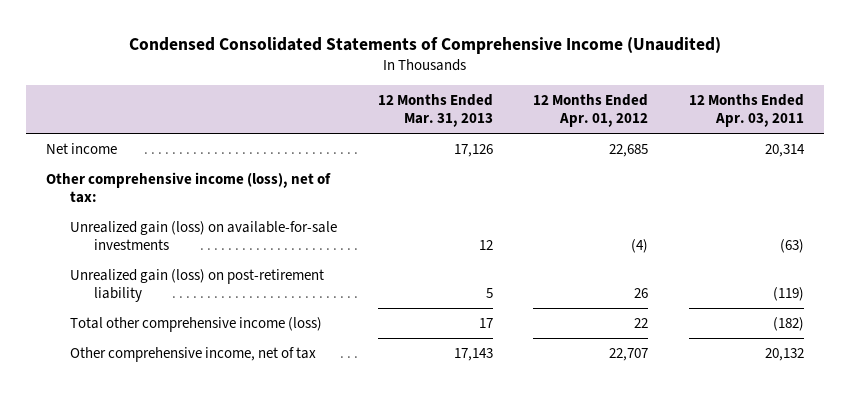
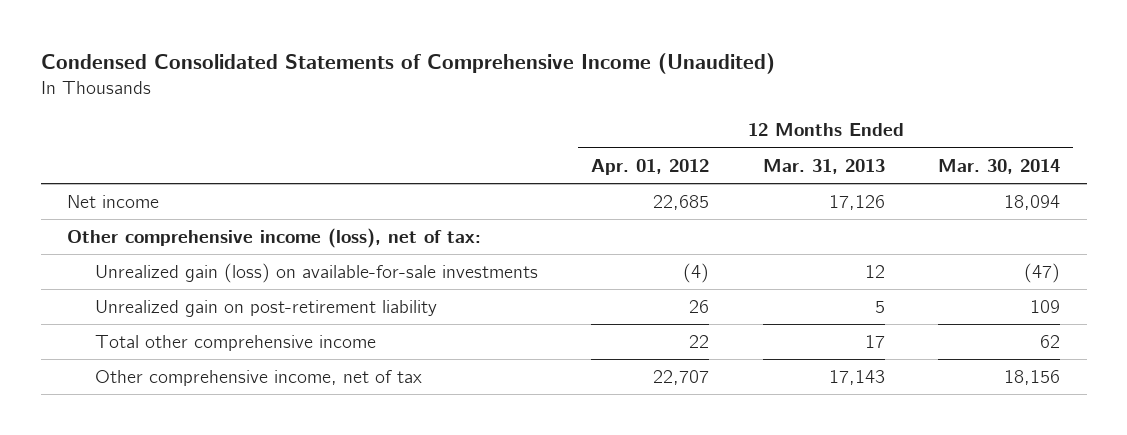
[688,94,804,128] 12 Months Ended Apr. 03, 2011 -> none
none -> [938,158,1061,174] Mar. 30, 2014
[70,269,325,302] Unrealized gain (loss) on post-retirement liability -> [94,300,437,318] Unrealized gain on post-retirement liability
[70,317,323,333] Total other comprehensive income (loss) -> [94,335,376,352] Total other comprehensive income

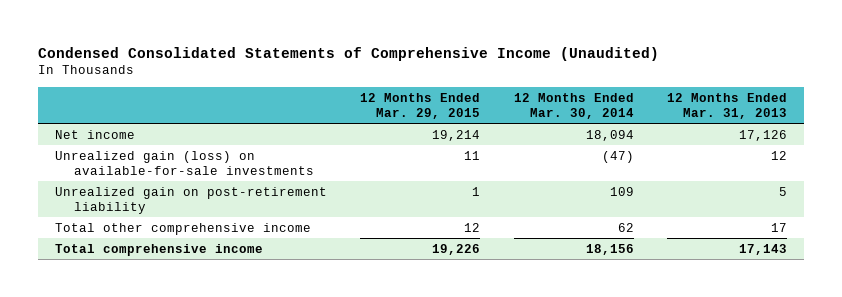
[591,158,710,175] Apr. 01, 2012 -> none
none -> [360,92,481,119] 12 Months Ended Mar. 29, 2015
[67,228,482,249] Other comprehensive income (loss), net of tax: -> none
[94,370,422,387] Other comprehensive income, net of tax -> [55,243,264,256] Total comprehensive income

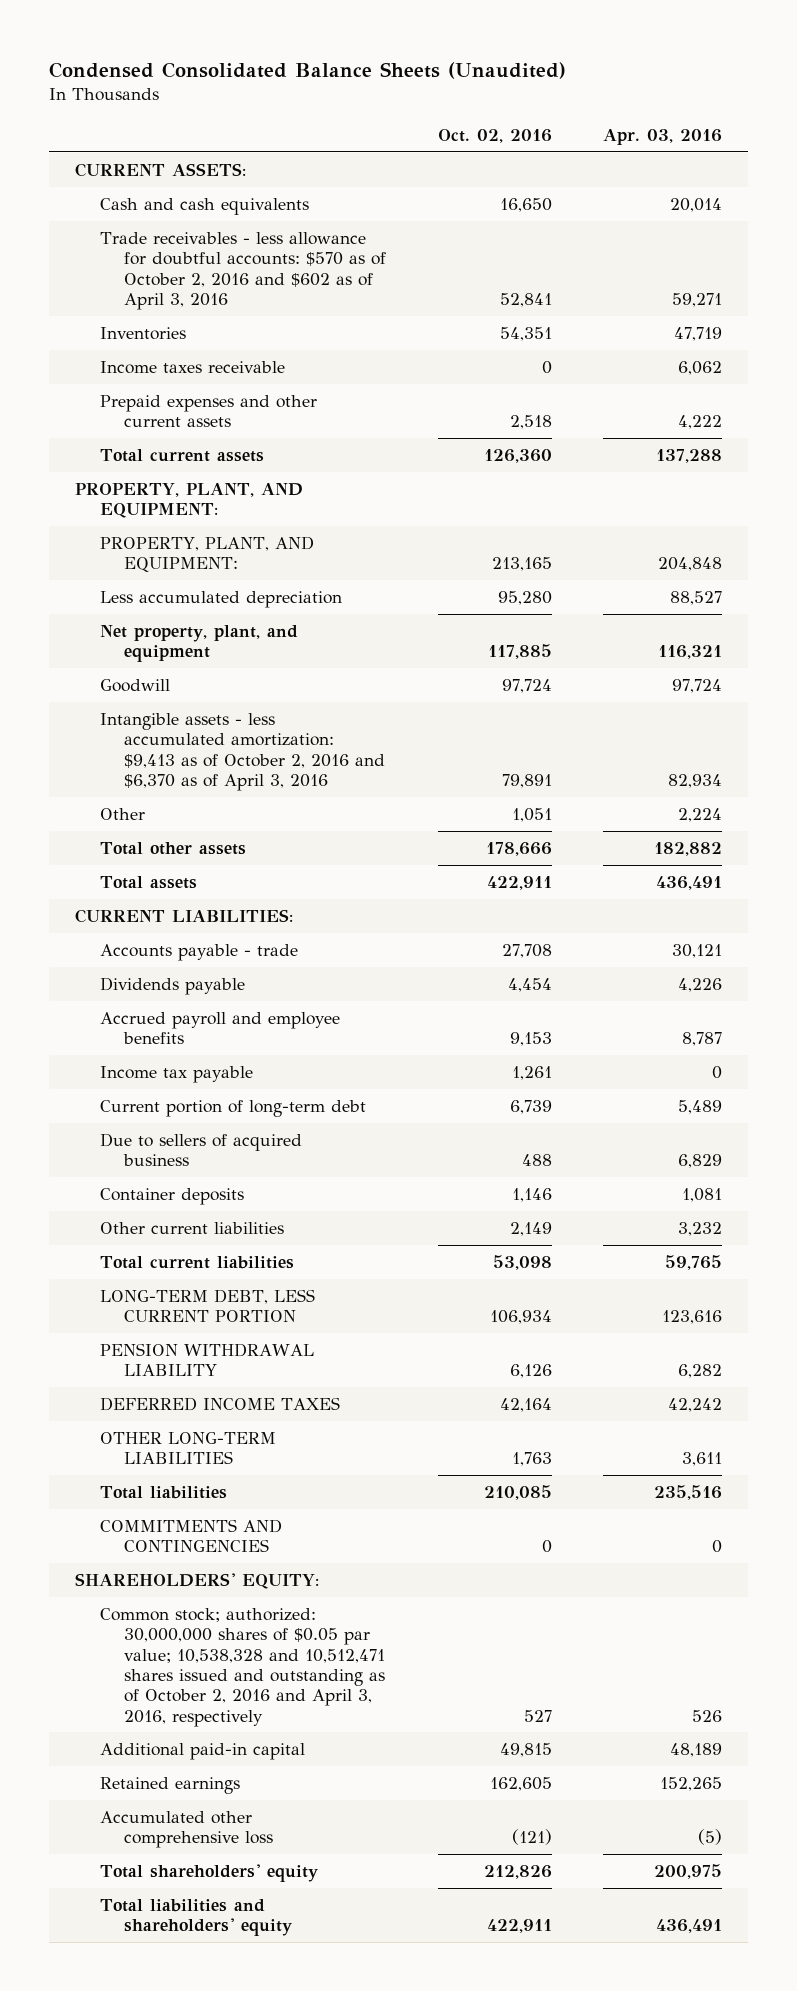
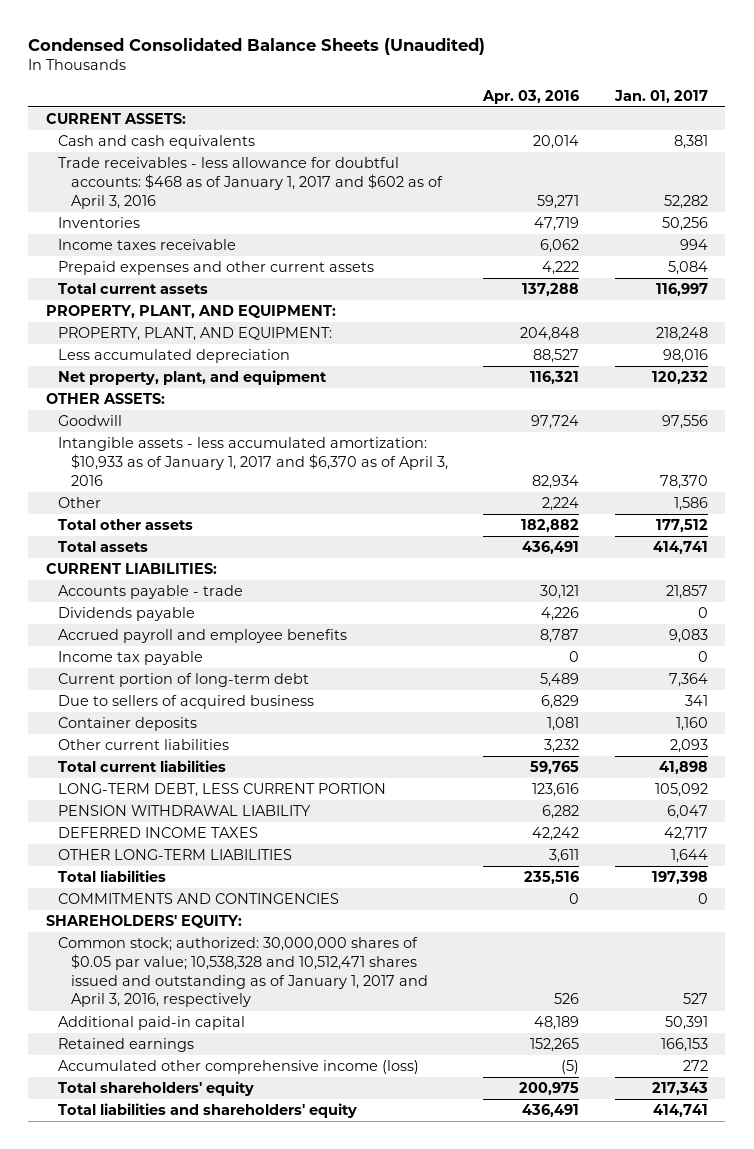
[437,128,552,143] Oct. 02, 2016 -> none
none -> [613,89,708,103] Jan. 01, 2017
[99,231,387,310] Trade receivables - less allowance for doubtful accounts: $570 as of October 2, 2016 and $602 as of April 3, 2016 -> [58,157,443,209] Trade receivables - less allowance for doubtful accounts: $468 as of January 1, 2017 and $602 as of April 3, 2016
none -> [45,393,165,405] OTHER ASSETS:
[99,712,386,791] Intangible assets - less accumulated amortization: $9,413 as of October 2, 2016 and $6,370 as of April 3, 2016 -> [58,437,448,486] Intangible assets - less accumulated amortization: $10,933 as of January 1, 2017 and $6,370 as of April 3, 2016
[99,1607,386,1727] Common stock; authorized: 30,000,000 shares of $0.05 par value; 10,538,328 and 10,512,471 shares issued and outstanding as of October 2, 2016 and April 3, 2016, respectively -> [58,937,428,1008] Common stock; authorized: 30,000,000 shares of $0.05 par value; 10,538,328 and 10,512,471 shares issued and outstanding as of January 1, 2017 and April 3, 2016, respectively
[99,1810,274,1849] Accumulated other comprehensive loss -> [58,1060,420,1075] Accumulated other comprehensive income (loss)

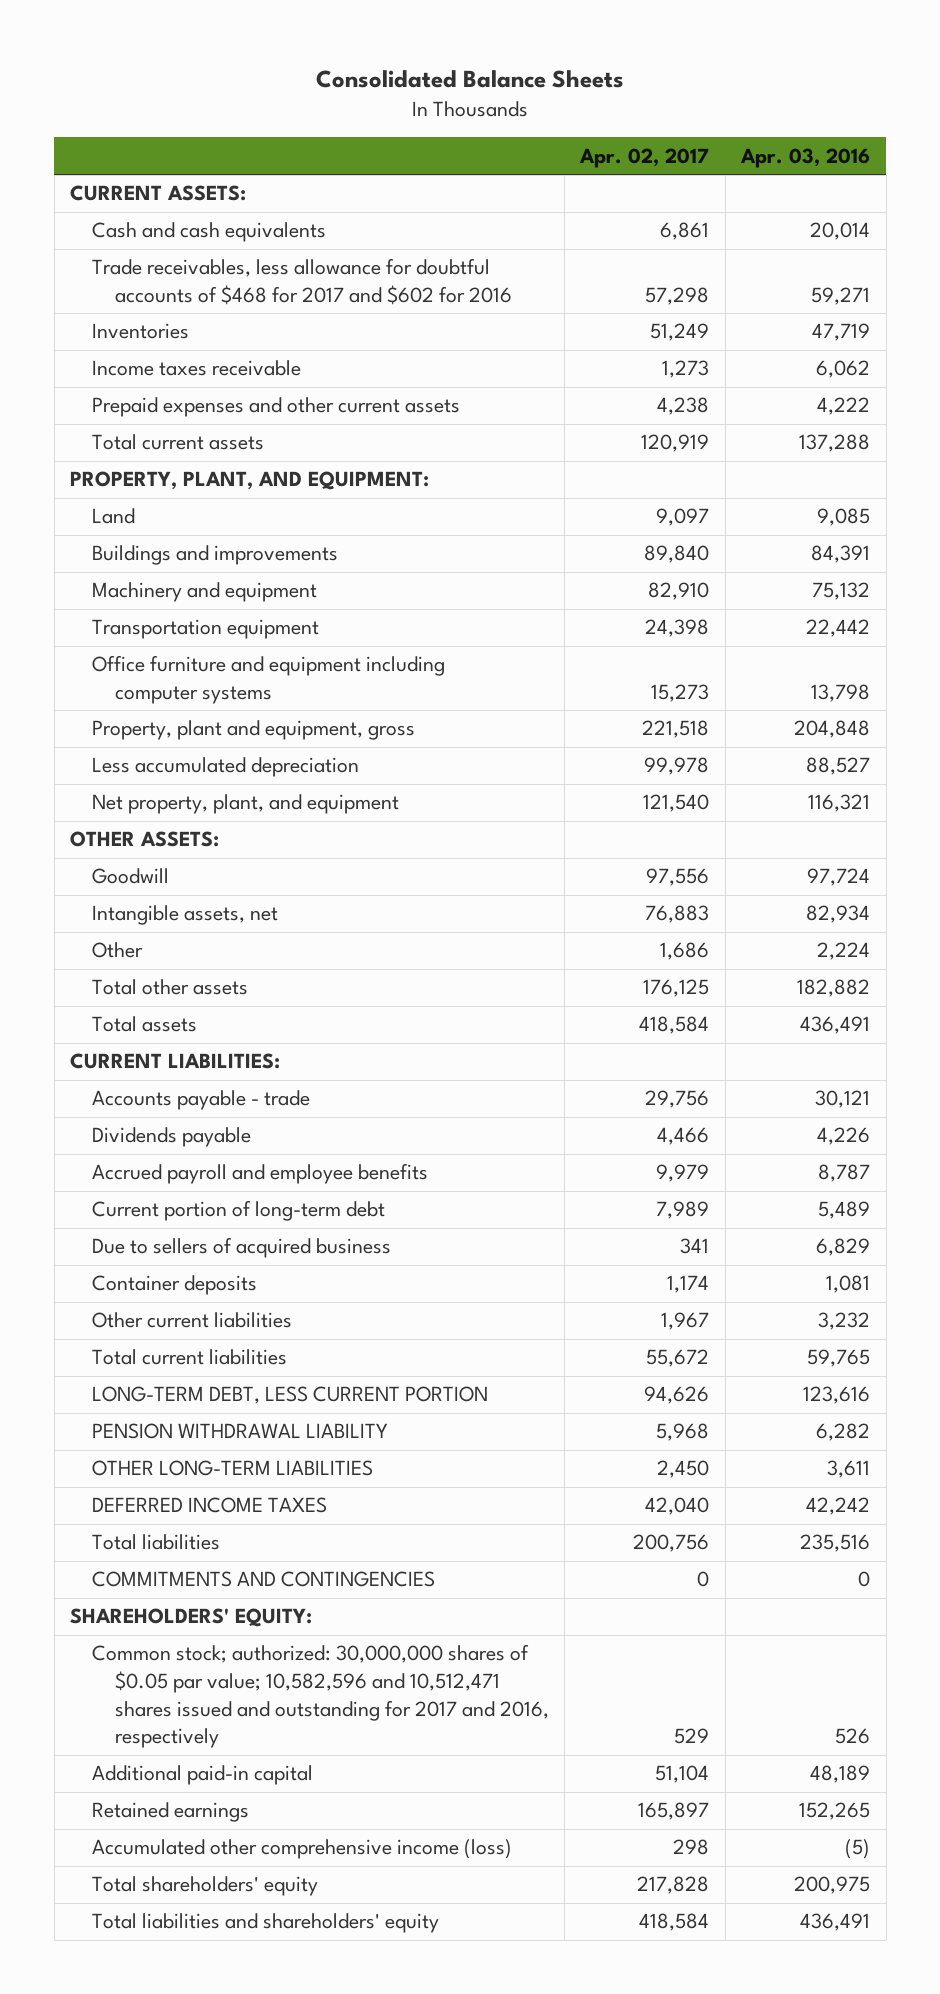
[28,37,486,55] Condensed Consolidated Balance Sheets (Unaudited) -> [316,70,625,89] Consolidated Balance Sheets
[613,89,708,103] Jan. 01, 2017 -> none
none -> [579,147,710,168] Apr. 02, 2017
[58,157,443,209] Trade receivables - less allowance for doubtful accounts: $468 as of January 1, 2017 and $602 as of April 3, 2016 -> [92,258,512,306] Trade receivables, less allowance for doubtful accounts of $468 for 2017 and $602 for 2016
none -> [92,508,136,525] Land
none -> [92,545,339,566] Buildings and improvements
none -> [92,582,318,603] Machinery and equipment
none -> [92,619,320,640] Transportation equipment
none -> [92,655,446,705] Office furniture and equipment including computer systems
[58,327,333,342] PROPERTY, PLANT, AND EQUIPMENT: -> [92,720,416,741] Property, plant and equipment, gross
[58,437,448,486] Intangible assets - less accumulated amortization: $10,933 as of January 1, 2017 and $6,370 as of April 3, 2016 -> [92,905,279,926] Intangible assets, net
[58,651,204,666] Income tax payable -> none
[58,827,259,839] DEFERRED INCOME TAXES -> [92,1497,328,1514] DEFERRED INCOME TAXES
[58,937,428,1008] Common stock; authorized: 30,000,000 shares of $0.05 par value; 10,538,328 and 10,512,471 shares issued and outstanding as of January 1, 2017 and April 3, 2016, respectively -> [92,1644,549,1749] Common stock; authorized: 30,000,000 shares of $0.05 par value; 10,582,596 and 10,512,471 shares issued and outstanding for 2017 and 2016, respectively

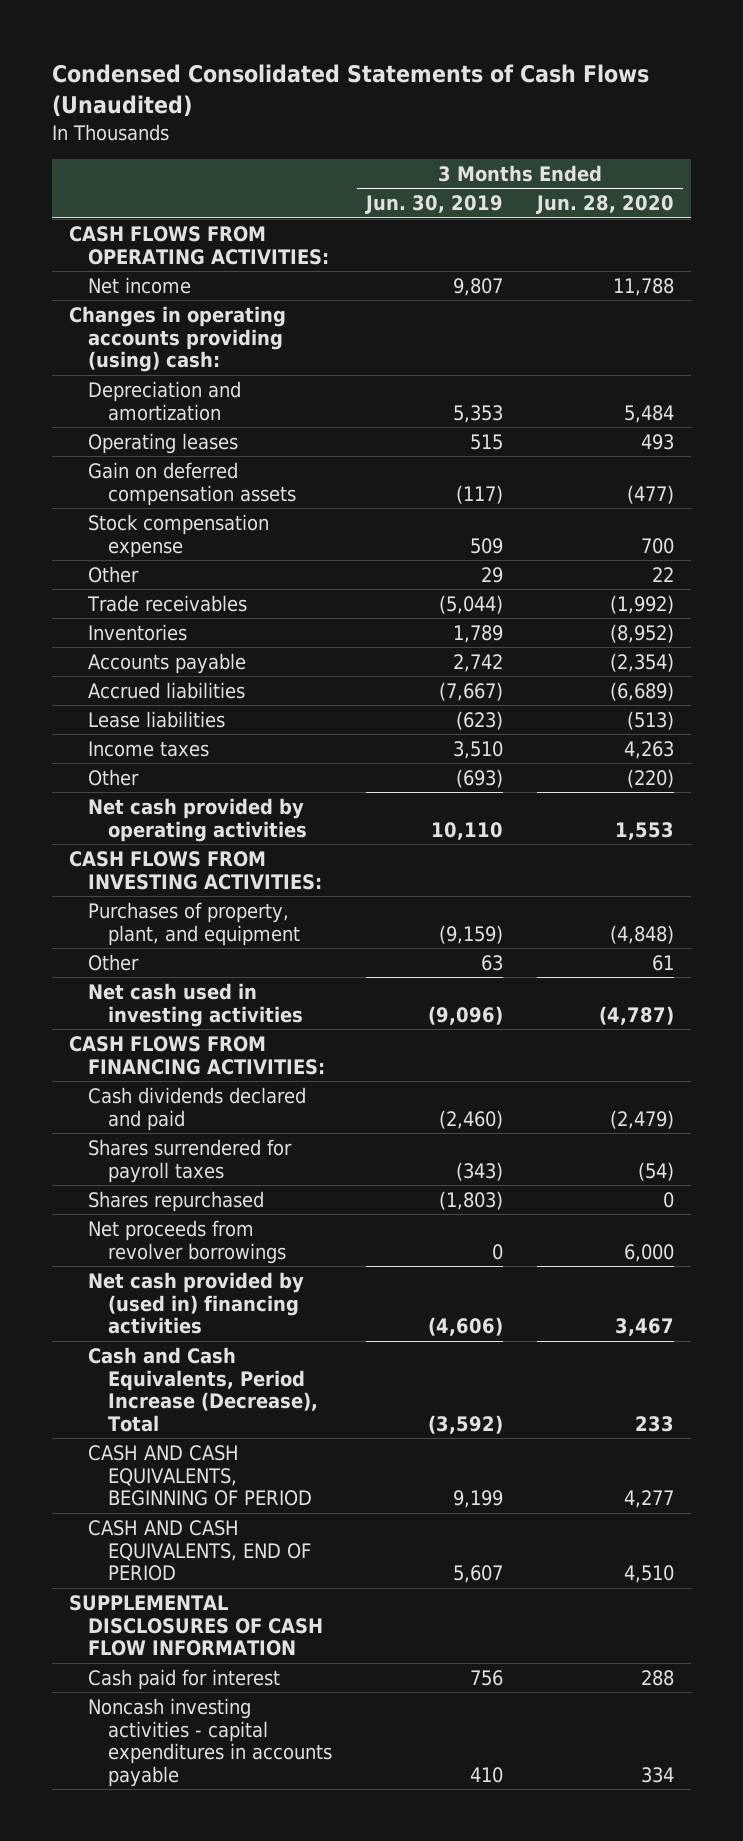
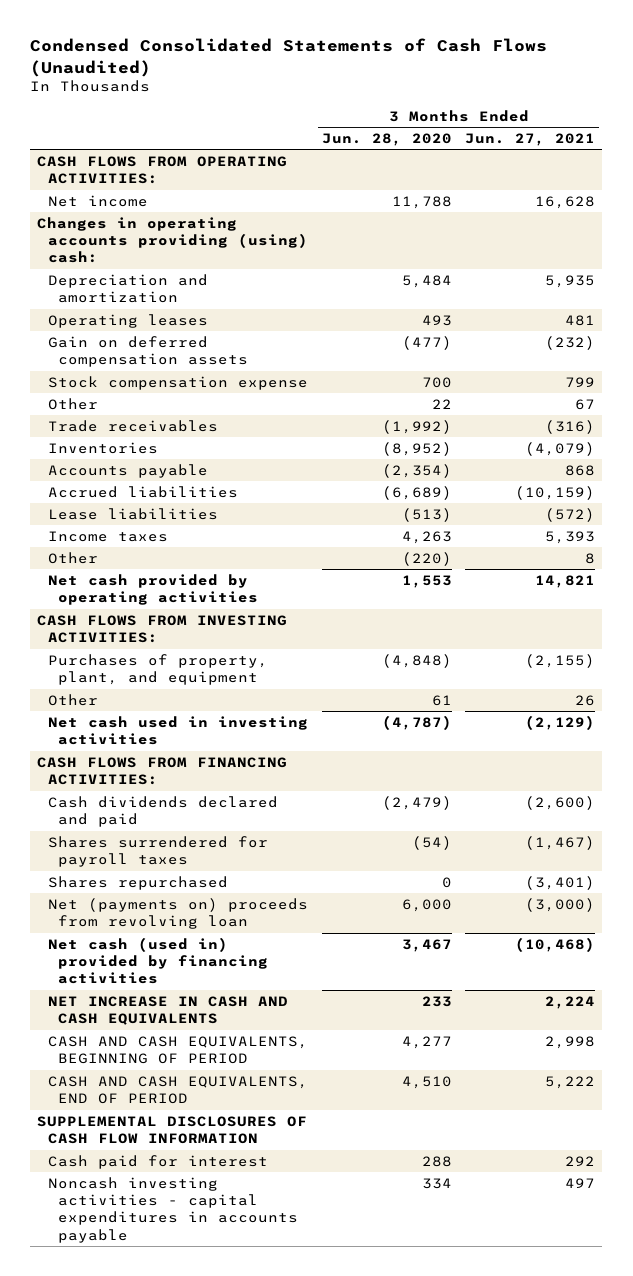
[364,195,503,215] Jun. 30, 2019 -> none
none -> [465,133,596,147] Jun. 27, 2021
[88,1219,286,1264] Net proceeds from revolver borrowings -> [47,897,308,930] Net (payments on) proceeds from revolving loan
[88,1271,305,1335] Net cash provided by (used in) financing activities -> [47,936,269,985] Net cash (used in) provided by financing activities
[88,1346,318,1433] Cash and Cash Equivalents, Period Increase (Decrease), Total -> [47,995,288,1026] NET INCREASE IN CASH AND CASH EQUIVALENTS

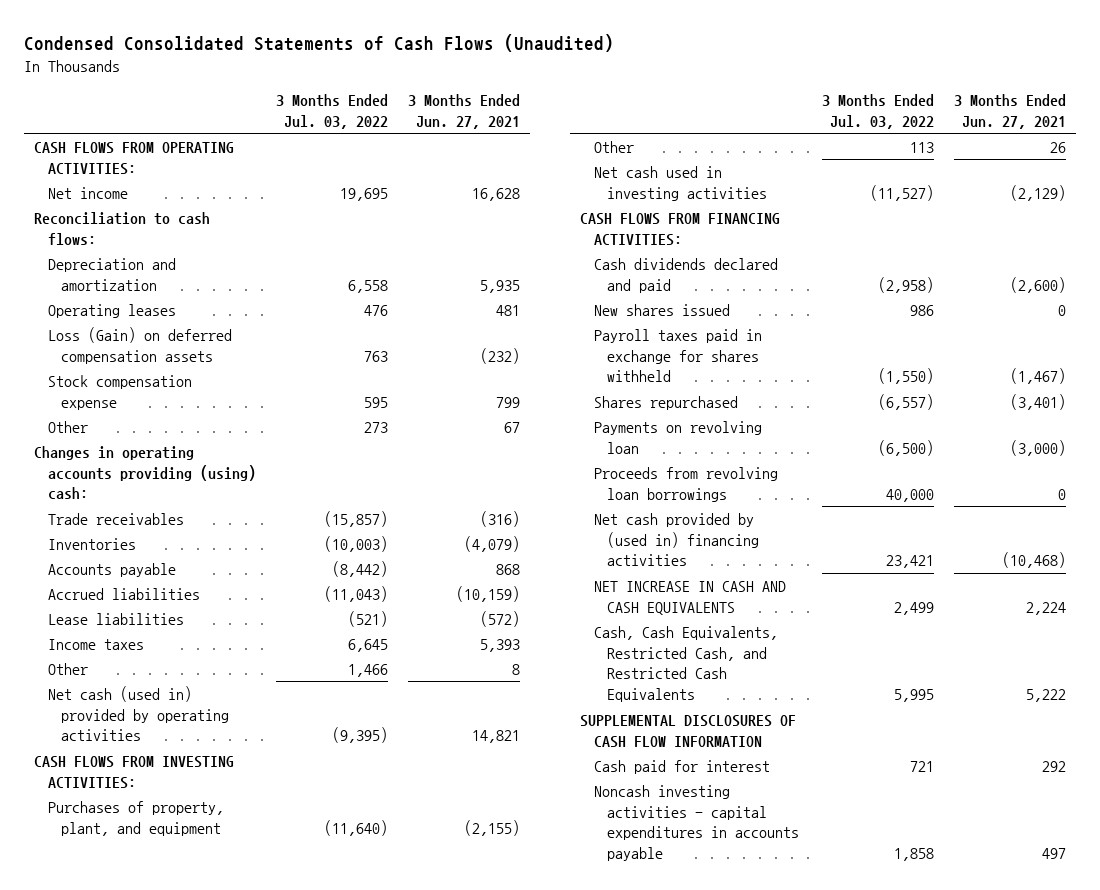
[321,133,452,147] Jun. 28, 2020 -> none
none -> [275,93,388,129] 3 Months Ended Jul. 03, 2022
none -> [34,211,211,245] Reconciliation to cash flows:
[47,335,249,368] Gain on deferred compensation assets -> [47,326,232,364] Loss (Gain) on deferred compensation assets
[37,216,308,264] Changes in operating accounts providing (using) cash: -> [34,445,256,501] Changes in operating accounts providing (using) cash:
[47,573,259,606] Net cash provided by operating activities -> [47,685,230,742] Net cash (used in) provided by operating activities
none -> [593,303,730,316] New shares issued
[47,835,268,868] Shares surrendered for payroll taxes -> [593,328,762,383] Payroll taxes paid in exchange for shares withheld
[47,897,308,930] Net (payments on) proceeds from revolving loan -> [593,420,762,454] Payments on revolving loan
none -> [593,466,778,502] Proceeds from revolving loan borrowings
[47,936,269,985] Net cash (used in) provided by financing activities -> [593,512,760,567] Net cash provided by (used in) financing activities
[47,1035,308,1065] CASH AND CASH EQUIVALENTS, BEGINNING OF PERIOD -> none
[47,1075,308,1105] CASH AND CASH EQUIVALENTS, END OF PERIOD -> [593,625,778,703] Cash, Cash Equivalents, Restricted Cash, and Restricted Cash Equivalents

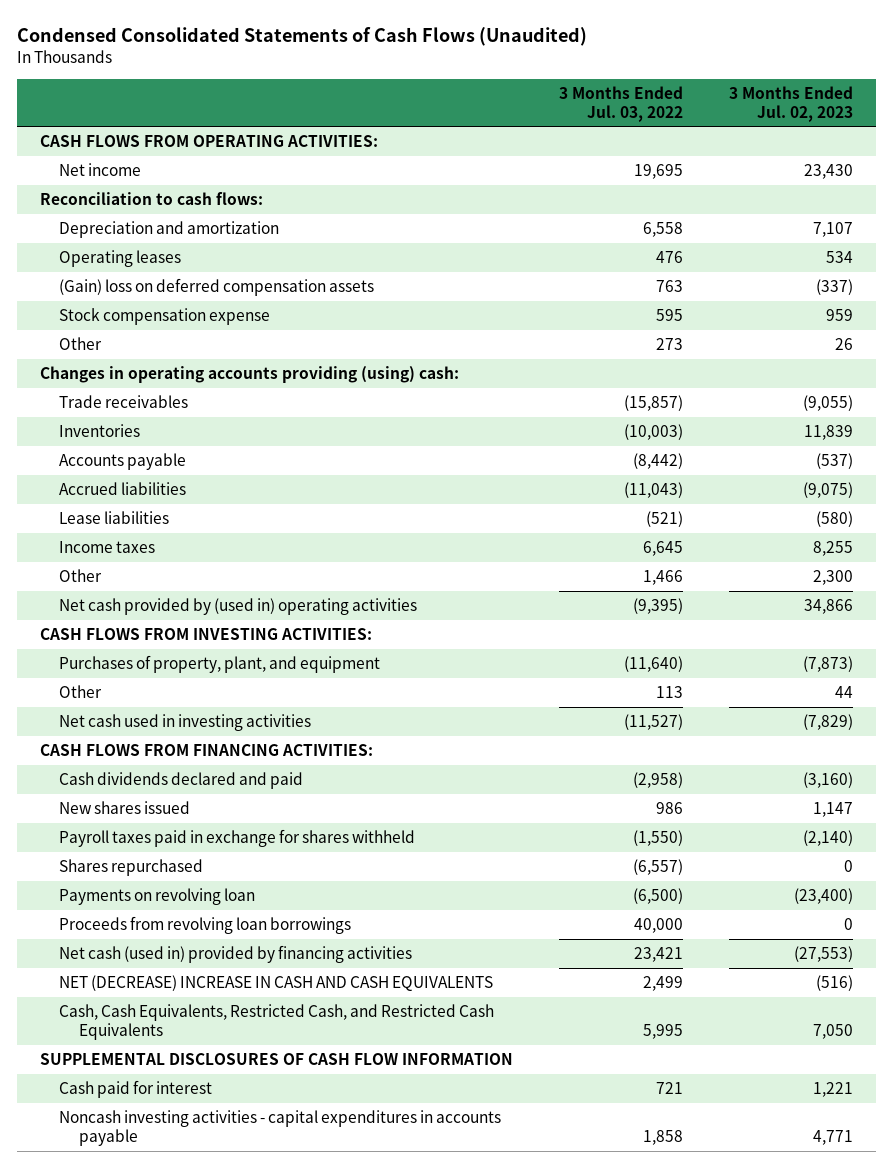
[407,93,520,129] 3 Months Ended Jun. 27, 2021 -> none
none -> [728,85,853,122] 3 Months Ended Jul. 02, 2023
[47,326,232,364] Loss (Gain) on deferred compensation assets -> [59,278,375,297] (Gain) loss on deferred compensation assets
[47,685,230,742] Net cash (used in) provided by operating activities -> [59,598,418,616] Net cash provided by (used in) operating activities
[593,512,760,567] Net cash provided by (used in) financing activities -> [59,945,413,964] Net cash (used in) provided by financing activities
[593,580,786,615] NET INCREASE IN CASH AND CASH EQUIVALENTS -> [59,975,494,992] NET (DECREASE) INCREASE IN CASH AND CASH EQUIVALENTS

